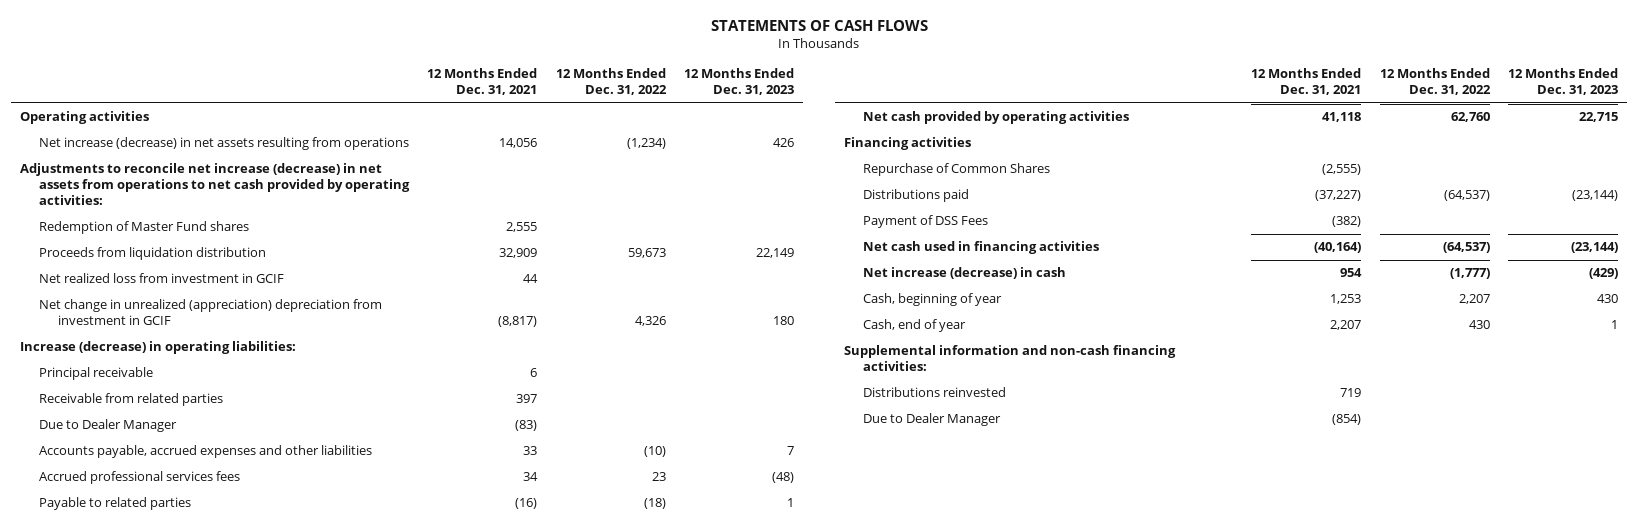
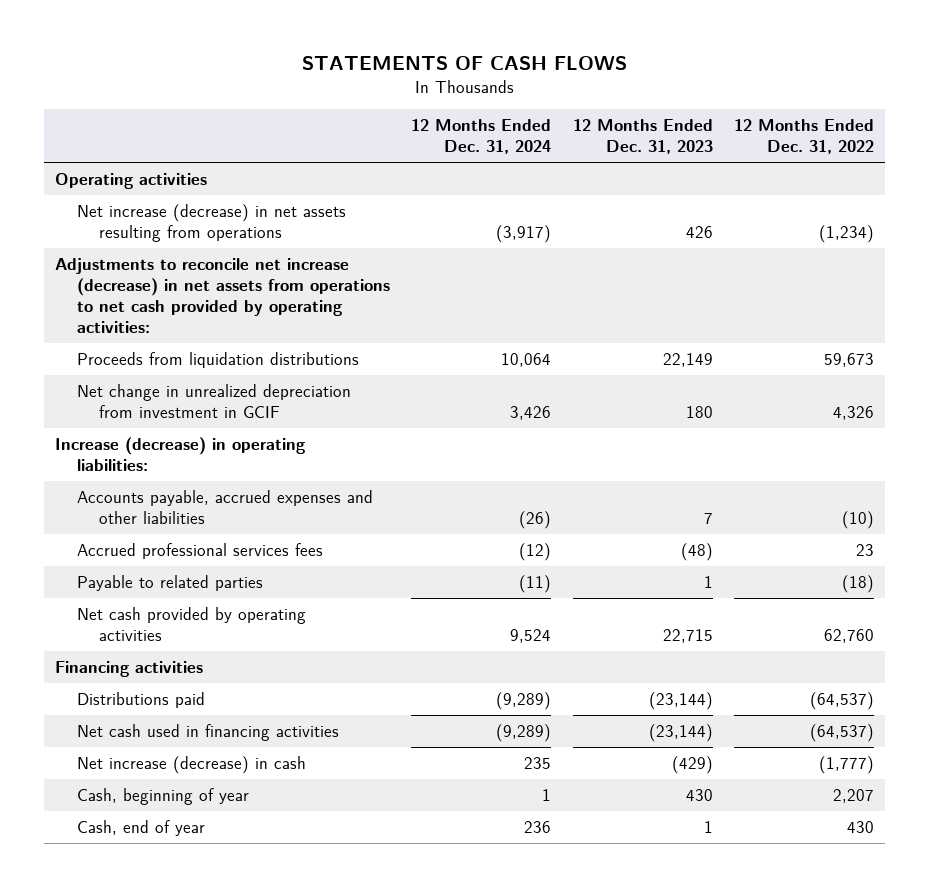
[427,68,538,96] 12 Months Ended Dec. 31, 2021 -> none
none -> [411,119,552,155] 12 Months Ended Dec. 31, 2024
[39,221,250,235] Redemption of Master Fund shares -> none
[39,273,285,284] Net realized loss from investment in GCIF -> none
[39,247,267,261] Proceeds from liquidation distribution -> [76,351,359,368] Proceeds from liquidation distributions
[39,299,383,326] Net change in unrealized (appreciation) depreciation from investment in GCIF -> [76,383,351,418] Net change in unrealized depreciation from investment in GCIF
[39,367,154,381] Principal receivable -> none
[39,393,224,407] Receivable from related parties -> none
[39,419,178,433] Due to Dealer Manager -> none
[862,163,1050,177] Repurchase of Common Shares -> none
[862,215,988,229] Payment of DSS Fees -> none
[844,345,1177,372] Supplemental information and non-cash financing activities: -> none
[862,387,1006,398] Distributions reinvested -> none
[862,413,1001,427] Due to Dealer Manager -> none

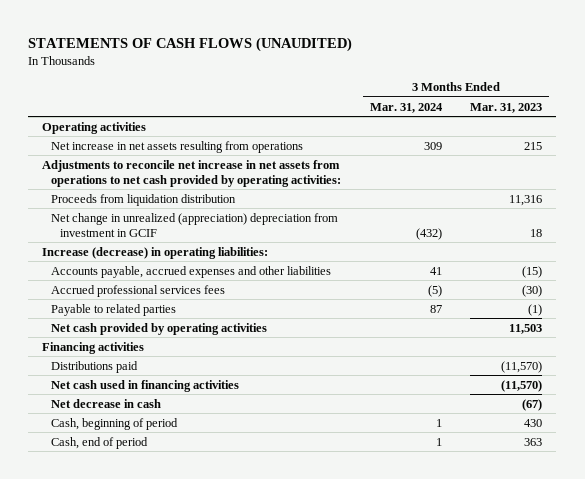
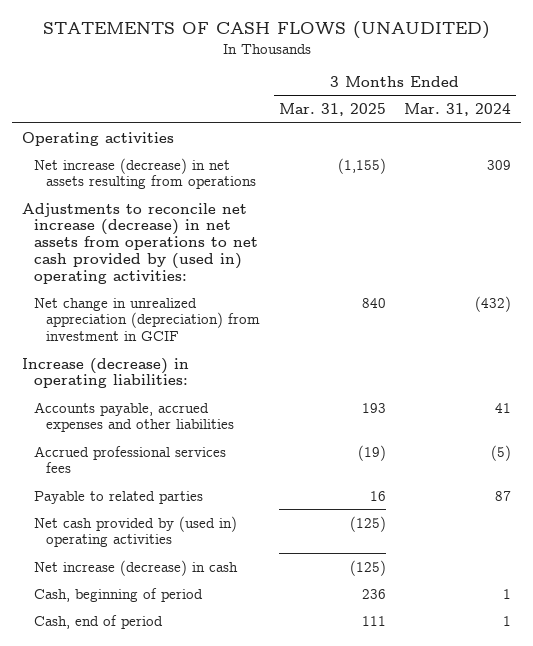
[470,102,543,113] Mar. 31, 2023 -> none
none -> [278,103,386,117] Mar. 31, 2025
[51,193,237,206] Proceeds from liquidation distribution -> none
[51,140,304,153] Net increase in net assets resulting from operations -> [33,157,256,190] Net increase (decrease) in net assets resulting from operations
[42,159,342,187] Adjustments to reconcile net increase in net assets from operations to net cash provided by operating activities: -> [21,202,258,284] Adjustments to reconcile net increase (decrease) in net assets from operations to net cash provided by (used in) operating activities:
[51,212,339,237] Net change in unrealized (appreciation) depreciation from investment in GCIF -> [33,297,260,342] Net change in unrealized appreciation (depreciation) from investment in GCIF
[42,341,145,354] Financing activities -> none
[51,360,139,373] Distributions paid -> none
[51,379,240,392] Net cash used in financing activities -> none
[51,322,268,335] Net cash provided by operating activities -> [33,515,237,548] Net cash provided by (used in) operating activities
[51,398,162,408] Net decrease in cash -> [33,559,238,576] Net increase (decrease) in cash

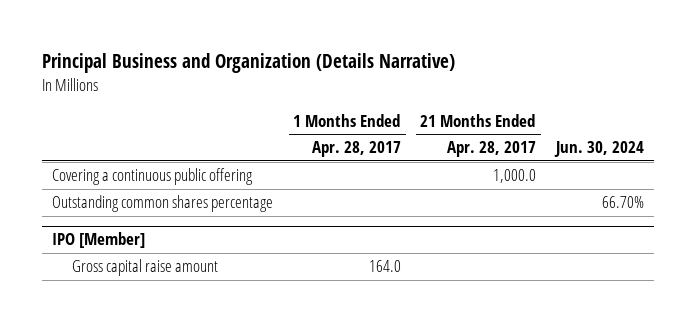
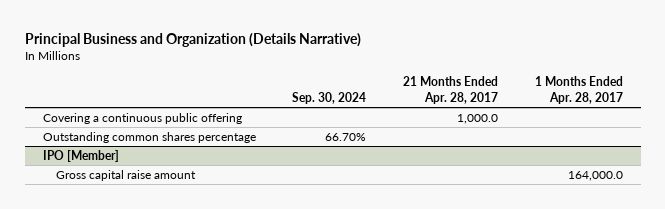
[554,141,645,158] Jun. 30, 2024 -> none
none -> [292,92,367,105] Sep. 30, 2024
[368,260,401,273] 164.0 -> [567,171,623,182] 164,000.0

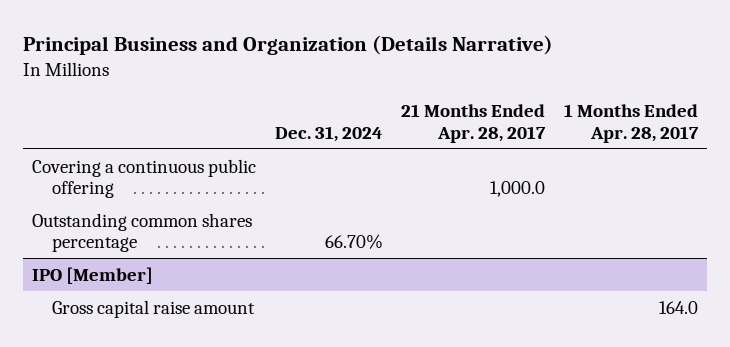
[292,92,367,105] Sep. 30, 2024 -> none
none -> [274,125,383,142] Dec. 31, 2024
[567,171,623,182] 164,000.0 -> [659,300,699,314] 164.0

